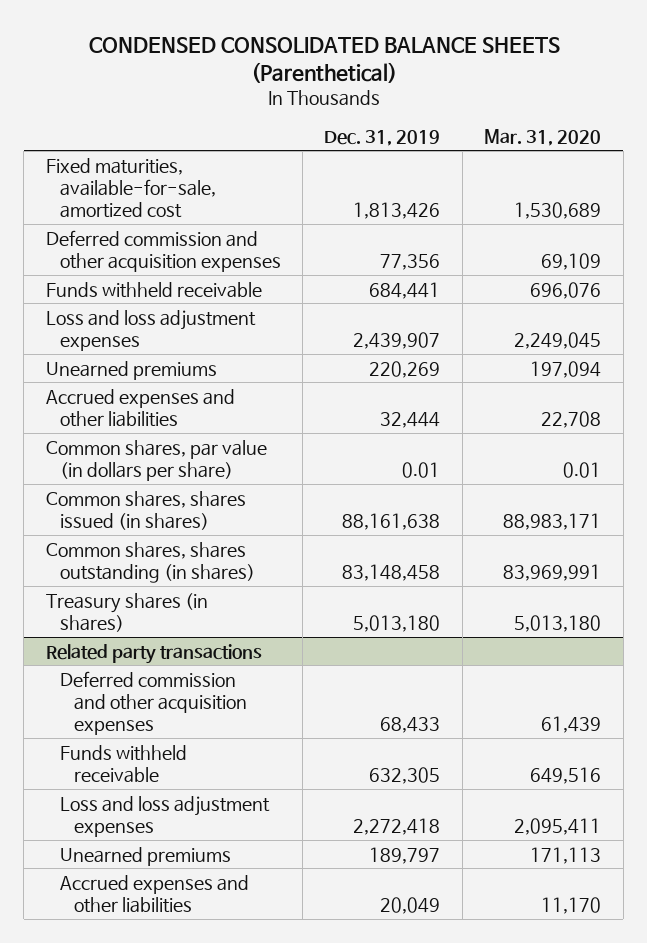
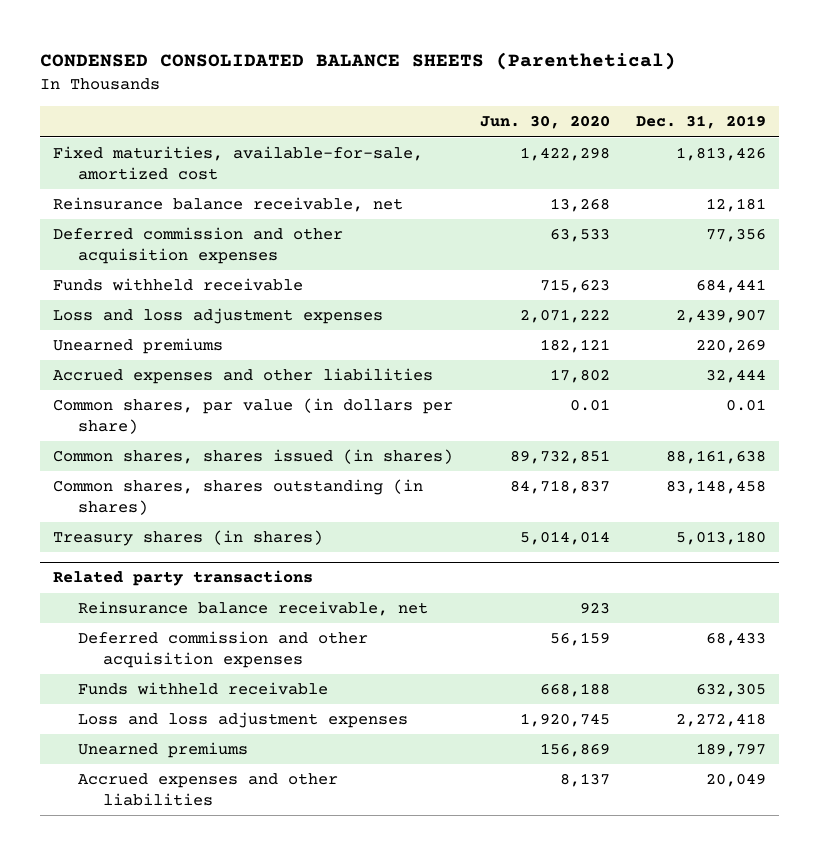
[484,128,602,146] Mar. 31, 2020 -> none
none -> [479,115,610,130] Jun. 30, 2020
none -> [53,197,404,213] Reinsurance balance receivable, net
none -> [77,601,428,617] Reinsurance balance receivable, net

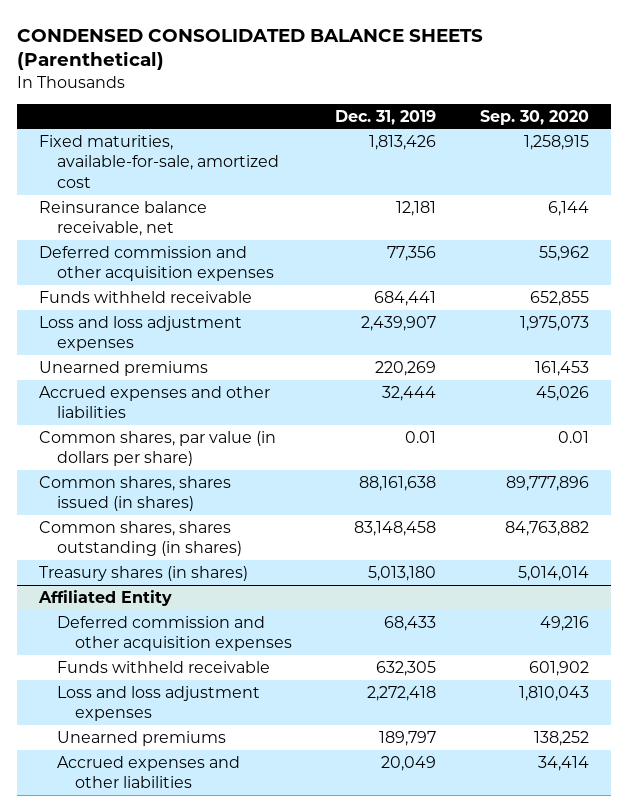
[479,115,610,130] Jun. 30, 2020 -> none
none -> [479,109,589,125] Sep. 30, 2020
[77,601,428,617] Reinsurance balance receivable, net -> none
[53,570,314,587] Related party transactions -> [37,589,172,606] Affiliated Entity

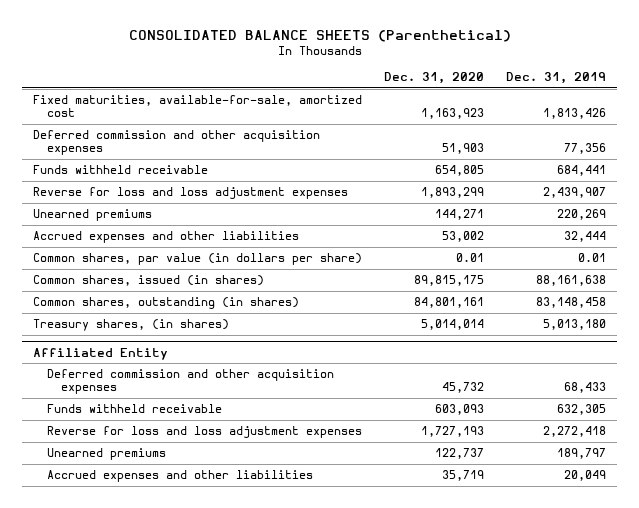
[17,28,484,71] CONDENSED CONSOLIDATED BALANCE SHEETS (Parenthetical) -> [128,29,511,42] CONSOLIDATED BALANCE SHEETS (Parenthetical)
[479,109,589,125] Sep. 30, 2020 -> none
none -> [384,72,485,85] Dec. 31, 2020
[38,200,207,237] Reinsurance balance receivable, net -> none
[38,315,242,352] Loss and loss adjustment expenses -> [32,187,348,200] Reverse for loss and loss adjustment expenses
[38,475,231,512] Common shares, shares issued (in shares) -> [32,275,264,287] Common shares, issued (in shares)
[38,520,242,557] Common shares, shares outstanding (in shares) -> [32,297,299,310] Common shares, outstanding (in shares)
[38,565,248,581] Treasury shares (in shares) -> [32,319,229,332] Treasury shares, (in shares)
[56,685,260,722] Loss and loss adjustment expenses -> [47,426,363,439] Reverse for loss and loss adjustment expenses

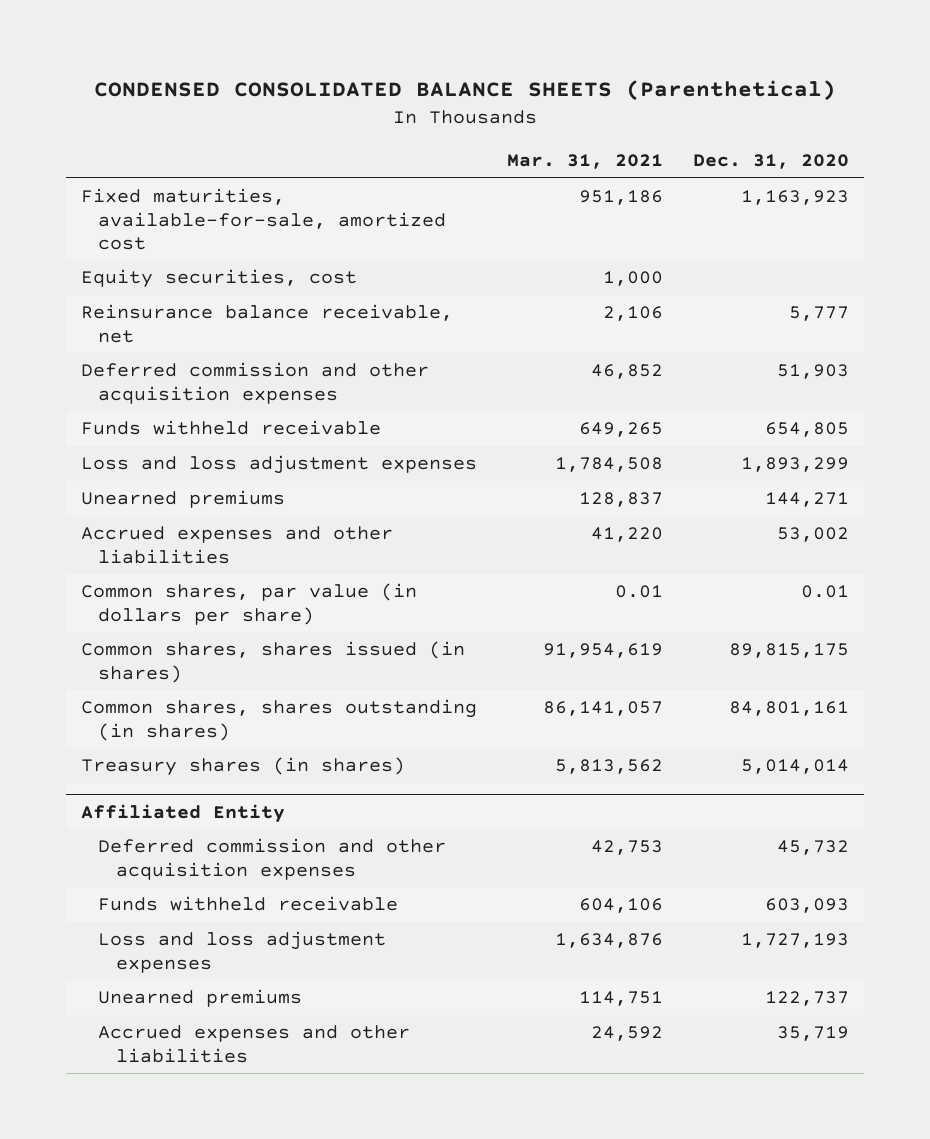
[128,29,511,42] CONSOLIDATED BALANCE SHEETS (Parenthetical) -> [93,80,836,102] CONDENSED CONSOLIDATED BALANCE SHEETS (Parenthetical)
[506,72,607,85] Dec. 31, 2019 -> none
none -> [506,154,663,170] Mar. 31, 2021
none -> [80,269,357,289] Equity securities, cost
none -> [80,304,453,343] Reinsurance balance receivable, net
[32,187,348,200] Reverse for loss and loss adjustment expenses -> [80,455,477,475] Loss and loss adjustment expenses
[32,275,264,287] Common shares, issued (in shares) -> [80,641,465,683] Common shares, shares issued (in shares)
[32,297,299,310] Common shares, outstanding (in shares) -> [80,699,477,741] Common shares, shares outstanding (in shares)
[32,319,229,332] Treasury shares, (in shares) -> [80,757,405,777] Treasury shares (in shares)
[47,426,363,439] Reverse for loss and loss adjustment expenses -> [98,931,387,973] Loss and loss adjustment expenses

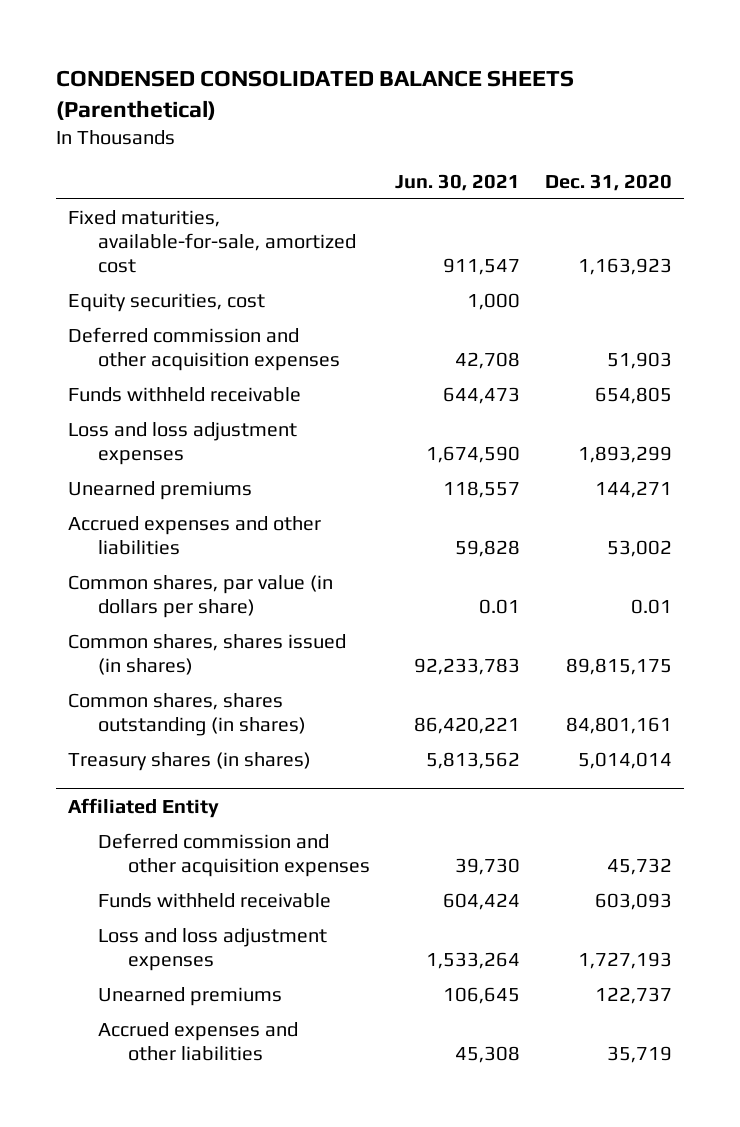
[506,154,663,170] Mar. 31, 2021 -> none
none -> [394,173,520,191] Jun. 30, 2021
[80,304,453,343] Reinsurance balance receivable, net -> none

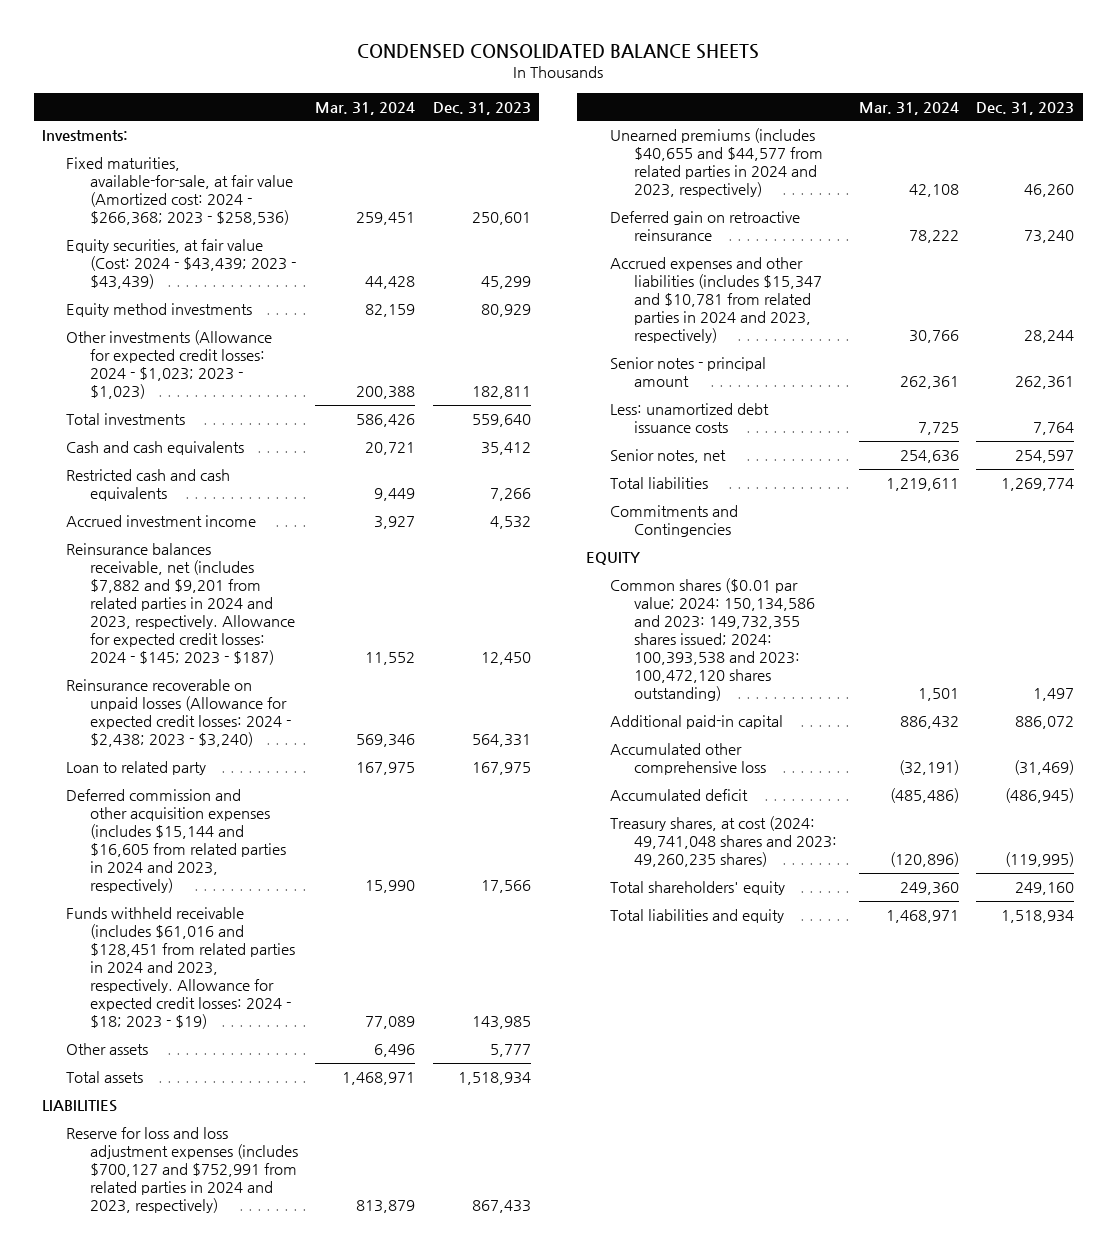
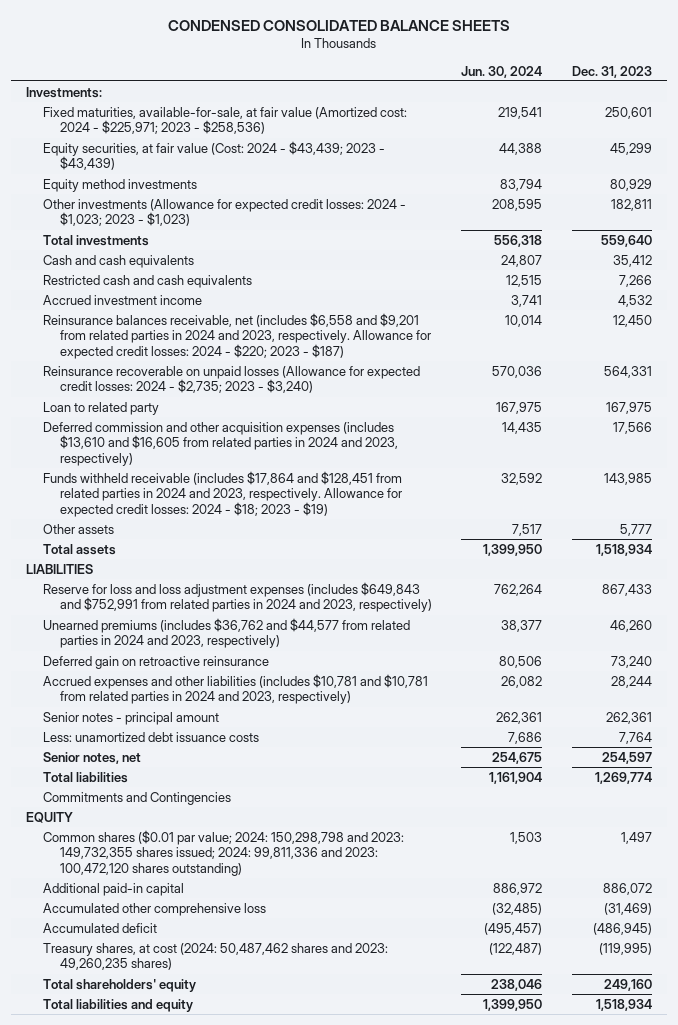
[315,101,416,115] Mar. 31, 2024 -> none
none -> [461,65,543,78] Jun. 30, 2024
[66,157,294,226] Fixed maturities, available-for-sale, at fair value (Amortized cost: 2024 - $266,368; 2023 - $258,536) -> [42,106,407,135] Fixed maturities, available-for-sale, at fair value (Amortized cost: 2024 - $225,971; 2023 - $258,536)
[66,543,296,665] Reinsurance balances receivable, net (includes $7,882 and $9,201 from related parties in 2024 and 2023, respectively. Allowance for expected credit losses: 2024 - $145; 2023 - $187) -> [42,312,431,360] Reinsurance balances receivable, net (includes $6,558 and $9,201 from related parties in 2024 and 2023, respectively. Allowance for expected credit losses: 2024 - $220; 2023 - $187)
[66,679,292,748] Reinsurance recoverable on unpaid losses (Allowance for expected credit losses: 2024 - $2,438; 2023 - $3,240) -> [42,365,420,394] Reinsurance recoverable on unpaid losses (Allowance for expected credit losses: 2024 - $2,735; 2023 - $3,240)
[66,789,287,893] Deferred commission and other acquisition expenses (includes $15,144 and $16,605 from related parties in 2024 and 2023, respectively) -> [42,421,398,467] Deferred commission and other acquisition expenses (includes $13,610 and $16,605 from related parties in 2024 and 2023, respectively)
[66,907,296,1029] Funds withheld receivable (includes $61,016 and $128,451 from related parties in 2024 and 2023, respectively. Allowance for expected credit losses: 2024 - $18; 2023 - $19) -> [42,470,402,518] Funds withheld receivable (includes $17,864 and $128,451 from related parties in 2024 and 2023, respectively. Allowance for expected credit losses: 2024 - $18; 2023 - $19)
[66,1127,299,1214] Reserve for loss and loss adjustment expenses (includes $700,127 and $752,991 from related parties in 2024 and 2023, respectively) -> [42,581,432,613] Reserve for loss and loss adjustment expenses (includes $649,843 and $752,991 from related parties in 2024 and 2023, respectively)
[609,128,823,198] Unearned premiums (includes $40,655 and $44,577 from related parties in 2024 and 2023, respectively) -> [42,617,410,649] Unearned premiums (includes $36,762 and $44,577 from related parties in 2024 and 2023, respectively)
[609,257,822,344] Accrued expenses and other liabilities (includes $15,347 and $10,781 from related parties in 2024 and 2023, respectively) -> [42,673,428,705] Accrued expenses and other liabilities (includes $10,781 and $10,781 from related parties in 2024 and 2023, respectively)
[609,578,815,701] Common shares ($0.01 par value; 2024: 150,134,586 and 2023: 149,732,355 shares issued; 2024: 100,393,538 and 2023: 100,472,120 shares outstanding) -> [42,829,404,877] Common shares ($0.01 par value; 2024: 150,298,798 and 2023: 149,732,355 shares issued; 2024: 99,811,336 and 2023: 100,472,120 shares outstanding)
[609,816,837,868] Treasury shares, at cost (2024: 49,741,048 shares and 2023: 49,260,235 shares) -> [42,942,388,971] Treasury shares, at cost (2024: 50,487,462 shares and 2023: 49,260,235 shares)

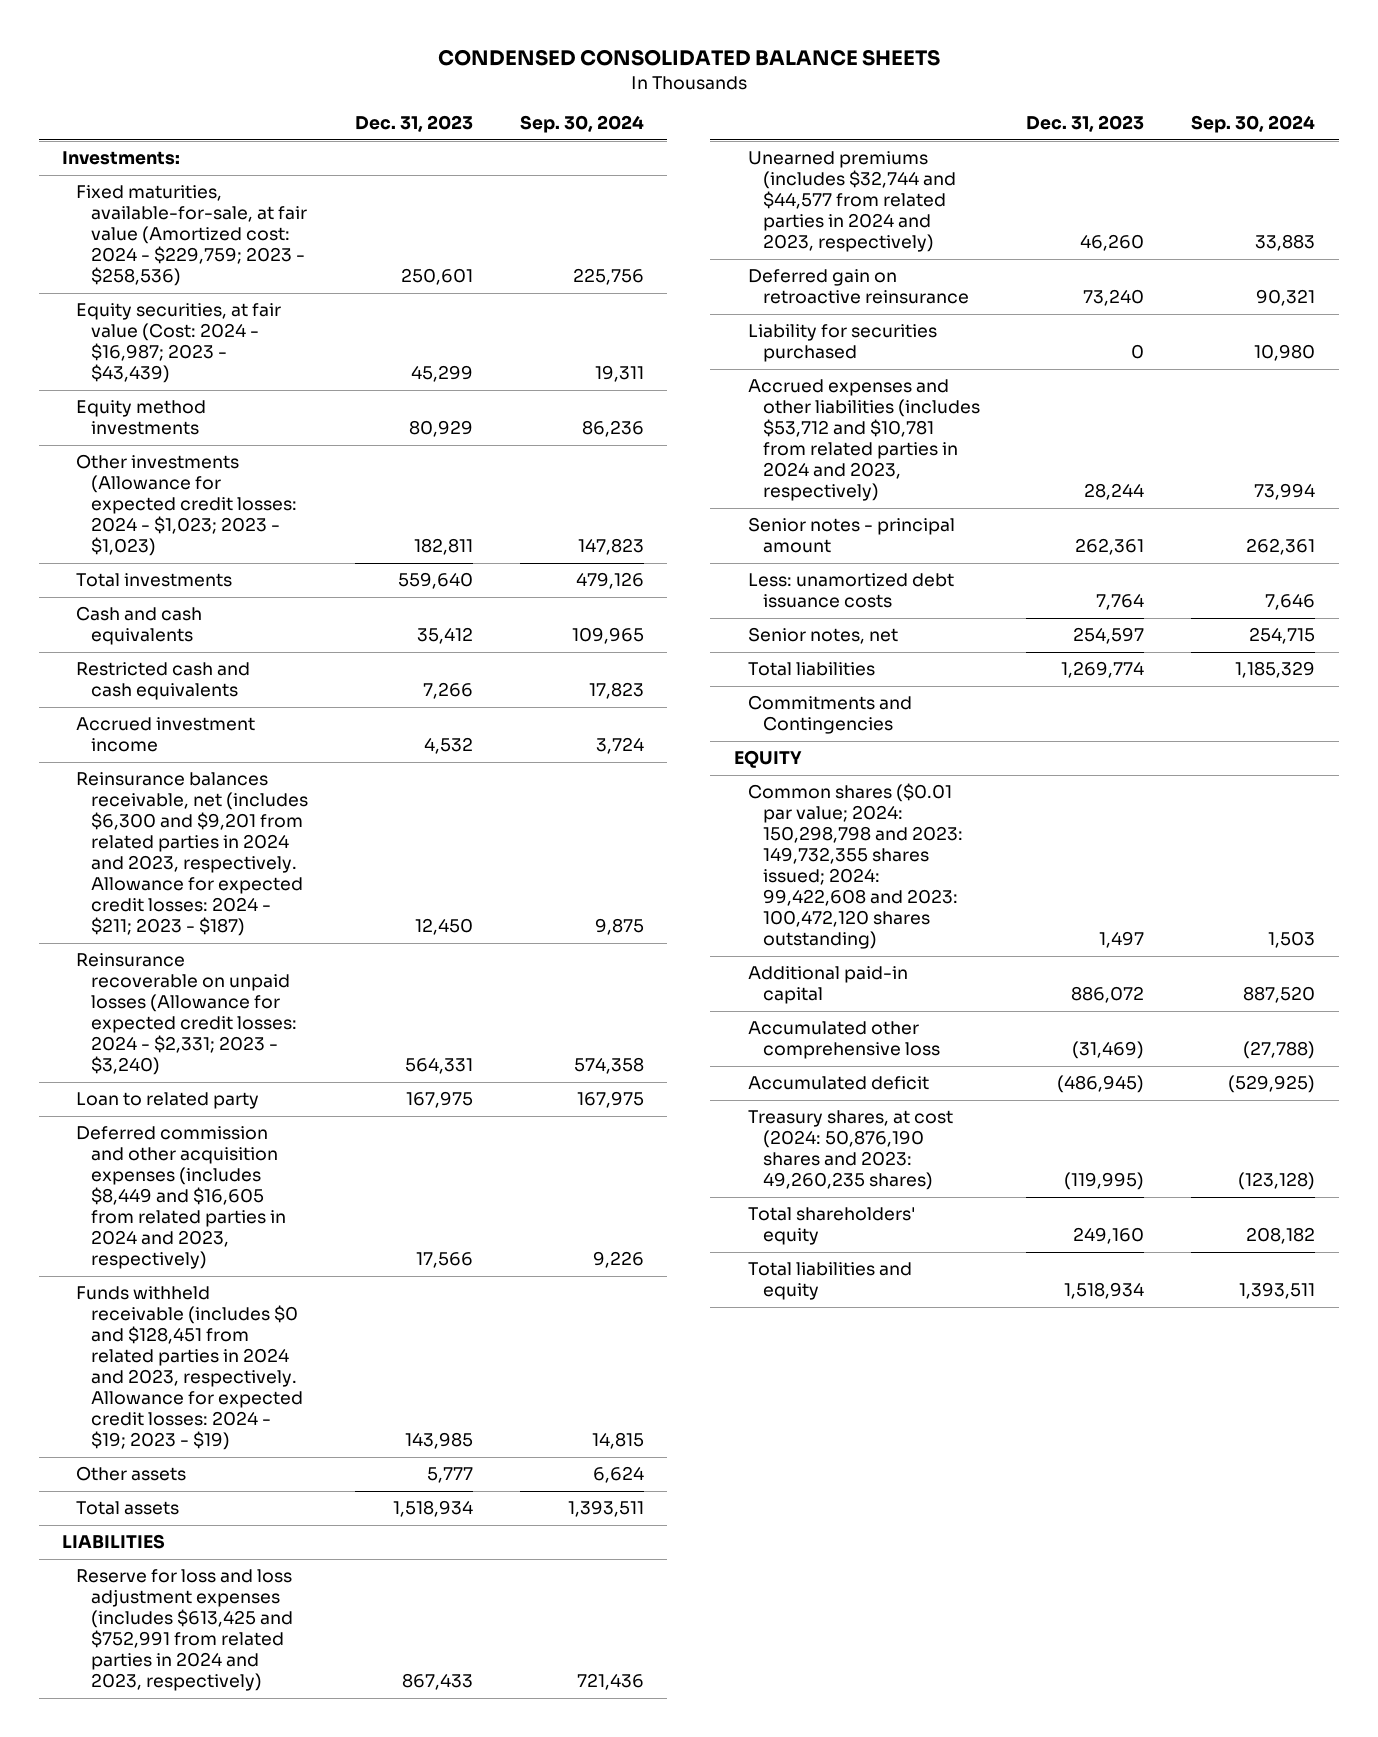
[461,65,543,78] Jun. 30, 2024 -> none
none -> [519,115,644,134] Sep. 30, 2024
[42,106,407,135] Fixed maturities, available-for-sale, at fair value (Amortized cost: 2024 - $225,971; 2023 - $258,536) -> [76,185,307,287] Fixed maturities, available-for-sale, at fair value (Amortized cost: 2024 - $229,759; 2023 - $258,536)
[42,140,385,171] Equity securities, at fair value (Cost: 2024 - $43,439; 2023 - $43,439) -> [76,303,282,384] Equity securities, at fair value (Cost: 2024 - $16,987; 2023 - $43,439)
[42,312,431,360] Reinsurance balances receivable, net (includes $6,558 and $9,201 from related parties in 2024 and 2023, respectively. Allowance for expected credit losses: 2024 - $220; 2023 - $187) -> [76,772,308,937] Reinsurance balances receivable, net (includes $6,300 and $9,201 from related parties in 2024 and 2023, respectively. Allowance for expected credit losses: 2024 - $211; 2023 - $187)
[42,365,420,394] Reinsurance recoverable on unpaid losses (Allowance for expected credit losses: 2024 - $2,735; 2023 - $3,240) -> [76,953,297,1076] Reinsurance recoverable on unpaid losses (Allowance for expected credit losses: 2024 - $2,331; 2023 - $3,240)
[42,421,398,467] Deferred commission and other acquisition expenses (includes $13,610 and $16,605 from related parties in 2024 and 2023, respectively) -> [76,1126,286,1270] Deferred commission and other acquisition expenses (includes $8,449 and $16,605 from related parties in 2024 and 2023, respectively)
[42,470,402,518] Funds withheld receivable (includes $17,864 and $128,451 from related parties in 2024 and 2023, respectively. Allowance for expected credit losses: 2024 - $18; 2023 - $19) -> [76,1286,303,1451] Funds withheld receivable (includes $0 and $128,451 from related parties in 2024 and 2023, respectively. Allowance for expected credit losses: 2024 - $19; 2023 - $19)
[42,581,432,613] Reserve for loss and loss adjustment expenses (includes $649,843 and $752,991 from related parties in 2024 and 2023, respectively) -> [76,1569,293,1692] Reserve for loss and loss adjustment expenses (includes $613,425 and $752,991 from related parties in 2024 and 2023, respectively)
[42,617,410,649] Unearned premiums (includes $36,762 and $44,577 from related parties in 2024 and 2023, respectively) -> [748,151,956,253] Unearned premiums (includes $32,744 and $44,577 from related parties in 2024 and 2023, respectively)
none -> [748,324,938,363] Liability for securities purchased
[42,673,428,705] Accrued expenses and other liabilities (includes $10,781 and $10,781 from related parties in 2024 and 2023, respectively) -> [748,379,980,502] Accrued expenses and other liabilities (includes $53,712 and $10,781 from related parties in 2024 and 2023, respectively)
[42,829,404,877] Common shares ($0.01 par value; 2024: 150,298,798 and 2023: 149,732,355 shares issued; 2024: 99,811,336 and 2023: 100,472,120 shares outstanding) -> [748,783,963,950] Common shares ($0.01 par value; 2024: 150,298,798 and 2023: 149,732,355 shares issued; 2024: 99,422,608 and 2023: 100,472,120 shares outstanding)
[42,942,388,971] Treasury shares, at cost (2024: 50,487,462 shares and 2023: 49,260,235 shares) -> [748,1110,954,1191] Treasury shares, at cost (2024: 50,876,190 shares and 2023: 49,260,235 shares)

